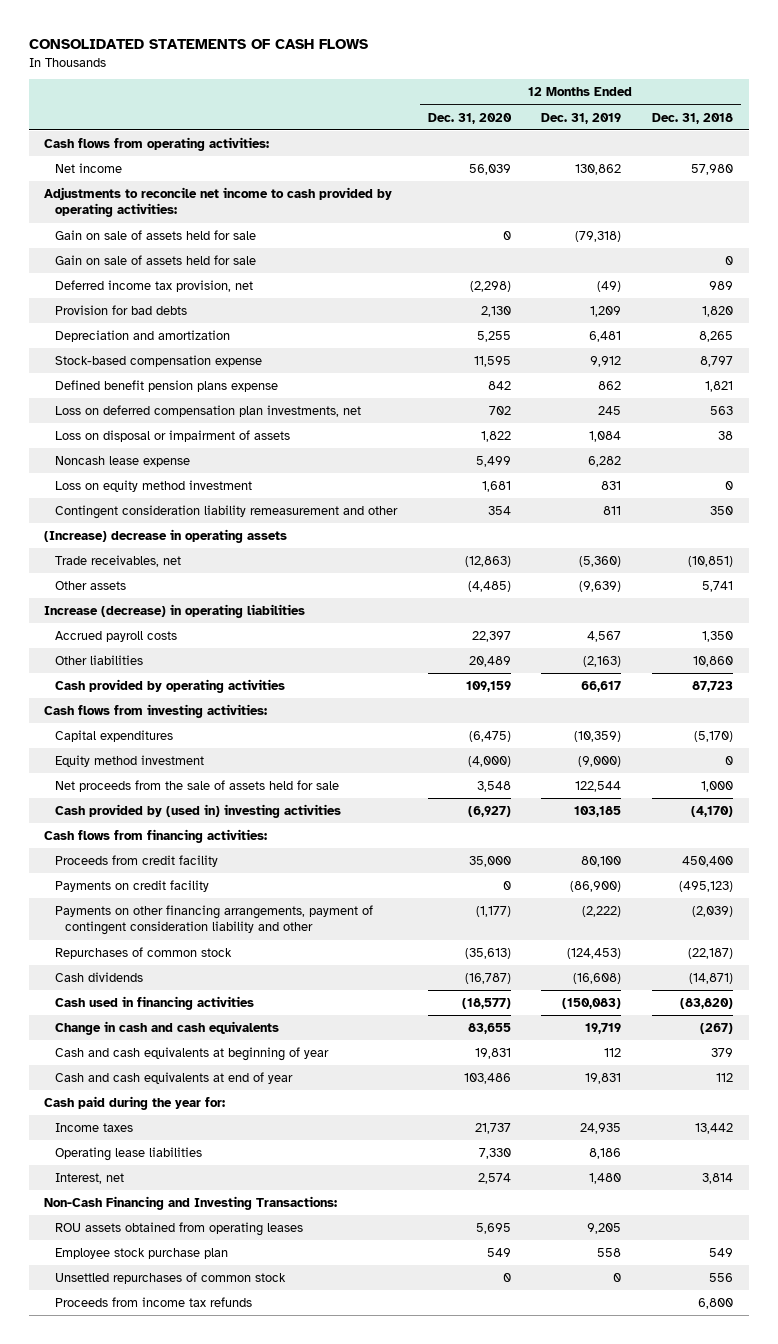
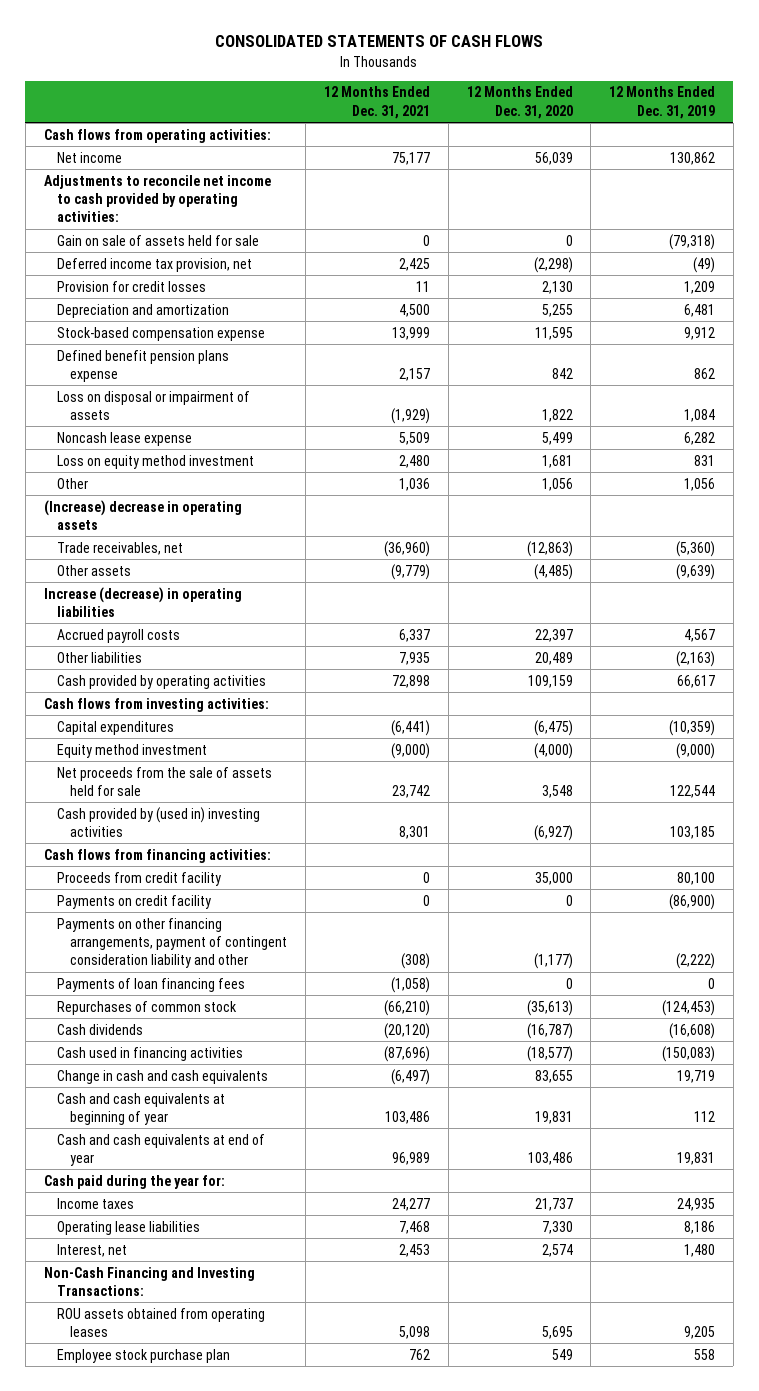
[652,112,734,124] Dec. 31, 2018 -> none
none -> [323,86,430,119] 12 Months Ended Dec. 31, 2021
[54,255,256,266] Gain on sale of assets held for sale -> none
[54,305,187,316] Provision for bad debts -> [56,280,206,292] Provision for credit losses
[54,405,361,418] Loss on deferred compensation plan investments, net -> none
[54,505,398,520] Contingent consideration liability remeasurement and other -> none
none -> [56,477,88,489] Other
none -> [56,977,245,992] Payments of loan financing fees
[54,1272,286,1285] Unsettled repurchases of common stock -> none
[54,1297,252,1308] Proceeds from income tax refunds -> none

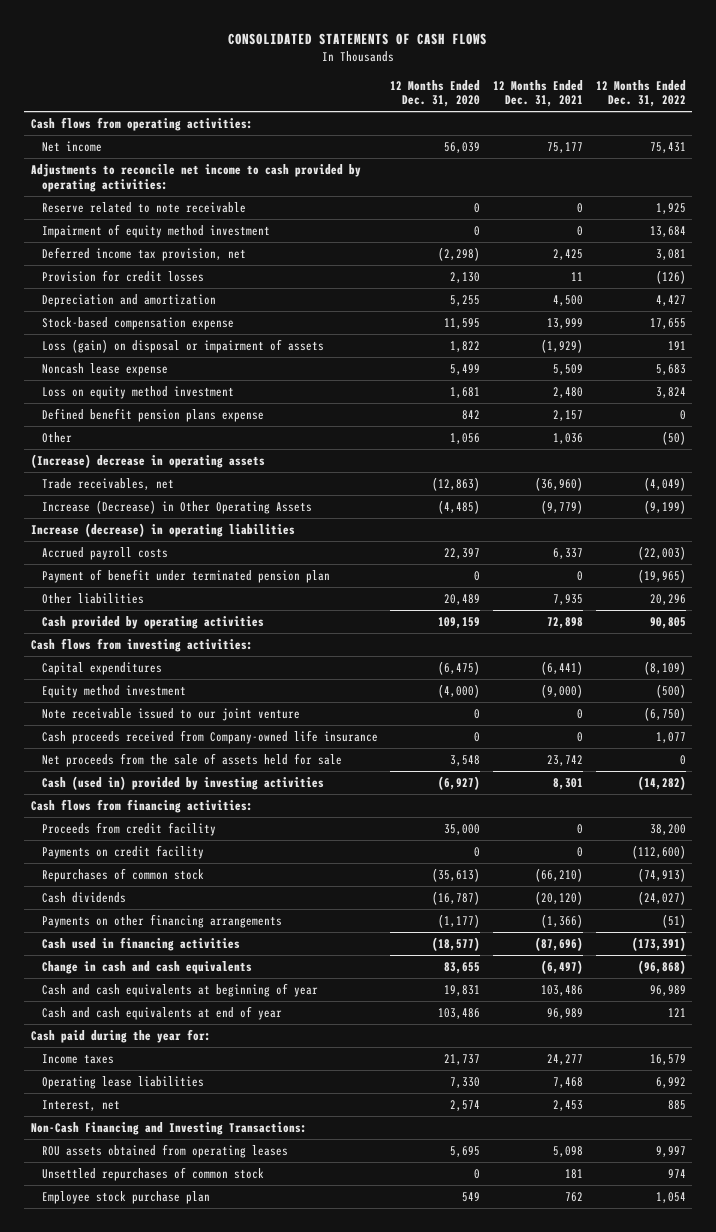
[609,86,716,119] 12 Months Ended Dec. 31, 2019 -> none
none -> [595,79,686,108] 12 Months Ended Dec. 31, 2022
[56,234,259,246] Gain on sale of assets held for sale -> none
none -> [41,201,246,213] Reserve related to note receivable
none -> [41,223,270,238] Impairment of equity method investment
[56,390,250,420] Loss on disposal or impairment of assets -> [41,338,324,353] Loss (gain) on disposal or impairment of assets
[56,349,229,382] Defined benefit pension plans expense -> [41,407,264,422] Defined benefit pension plans expense
[56,564,131,576] Other assets -> [41,499,312,514] Increase (Decrease) in Other Operating Assets
none -> [41,568,330,583] Payment of benefit under terminated pension plan
none -> [41,707,300,721] Note receivable issued to our joint venture
none -> [41,729,378,744] Cash proceeds received from Company-owned life insurance
[56,806,260,837] Cash provided by (used in) investing activities -> [41,775,324,790] Cash (used in) provided by investing activities
[56,917,288,969] Payments on other financing arrangements, payment of contingent consideration liability and other -> none
[56,977,245,992] Payments of loan financing fees -> none
none -> [41,913,282,928] Payments on other financing arrangements
none -> [41,1166,264,1181] Unsettled repurchases of common stock

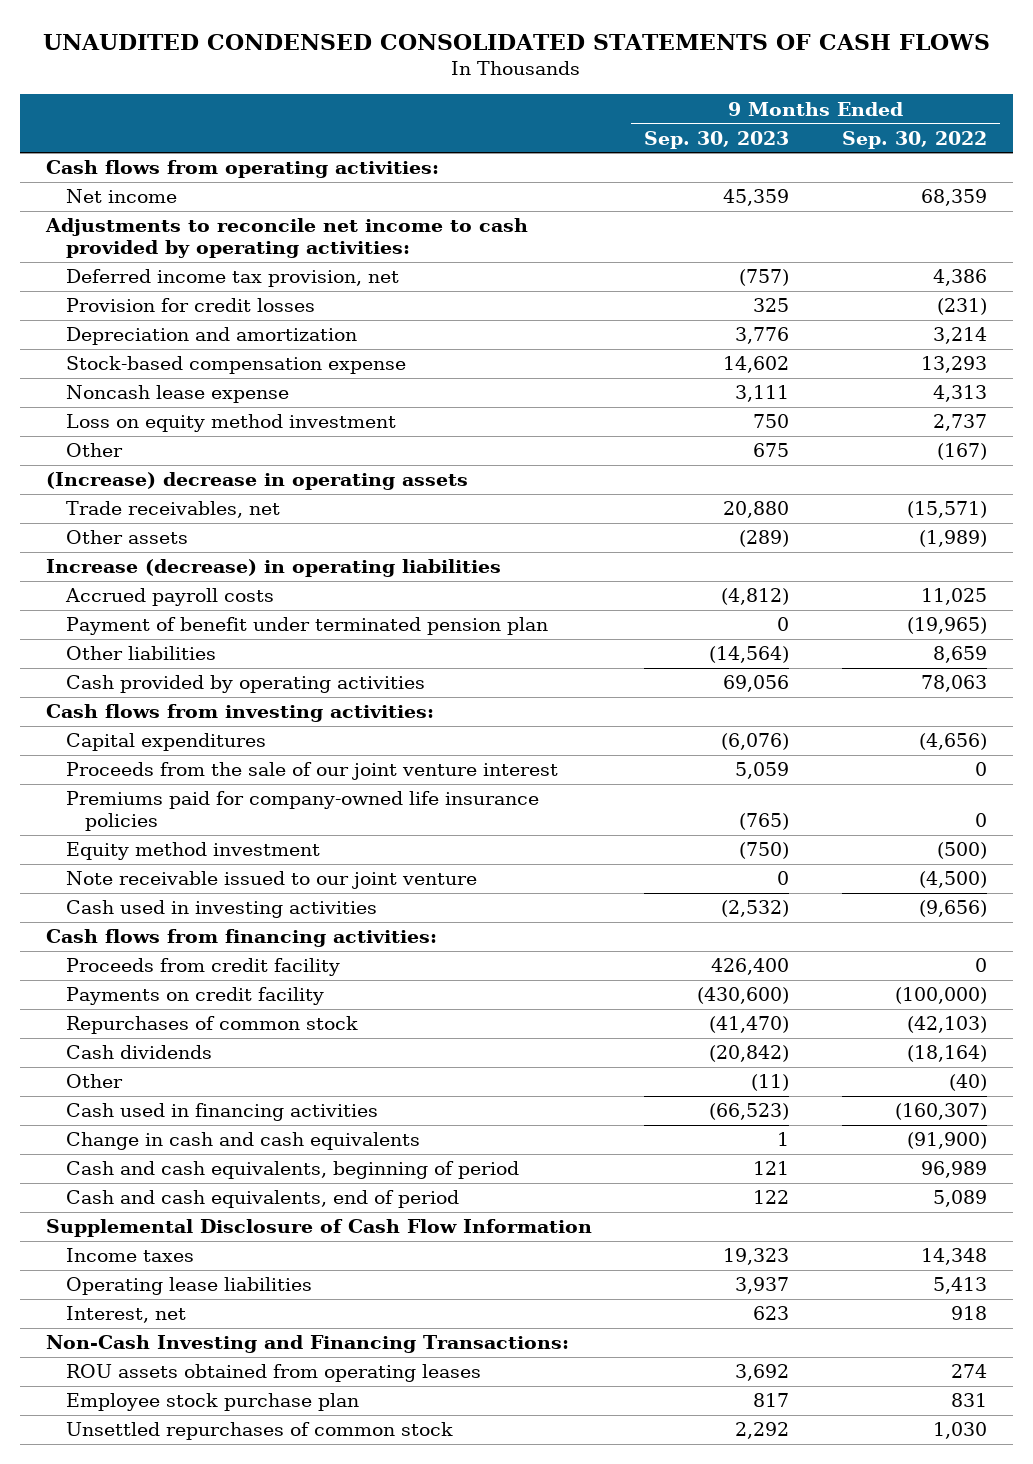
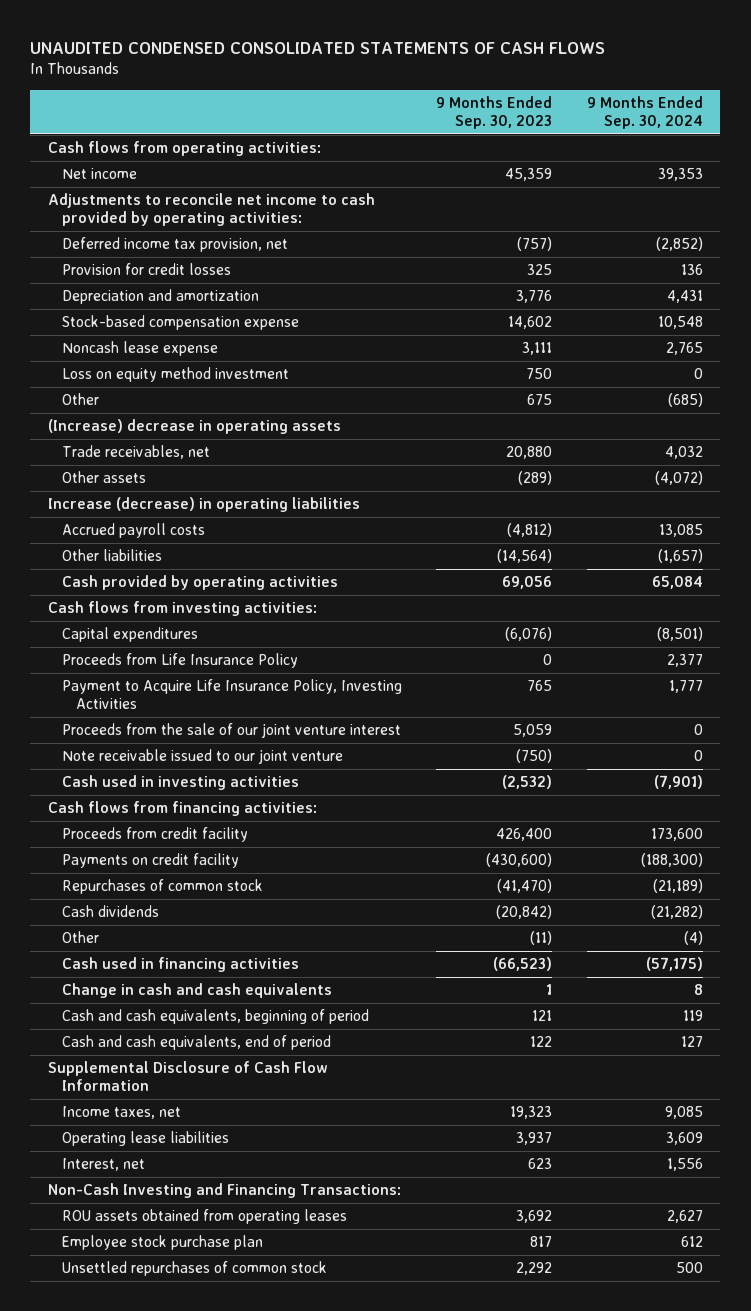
[841,130,987,149] Sep. 30, 2022 -> none
none -> [587,95,704,129] 9 Months Ended Sep. 30, 2024
[65,617,548,636] Payment of benefit under terminated pension plan -> none
none -> [61,653,298,669] Proceeds from Life Insurance Policy
none -> [61,679,402,710] Payment to Acquire Life Insurance Policy, Investing Activities
[65,791,539,832] Premiums paid for company-owned life insurance policies -> none
[65,842,320,861] Equity method investment -> none
[777,871,790,886] 0 -> [516,749,553,764] (750)
[65,1248,194,1263] Income taxes -> [61,1106,181,1120] Income taxes, net

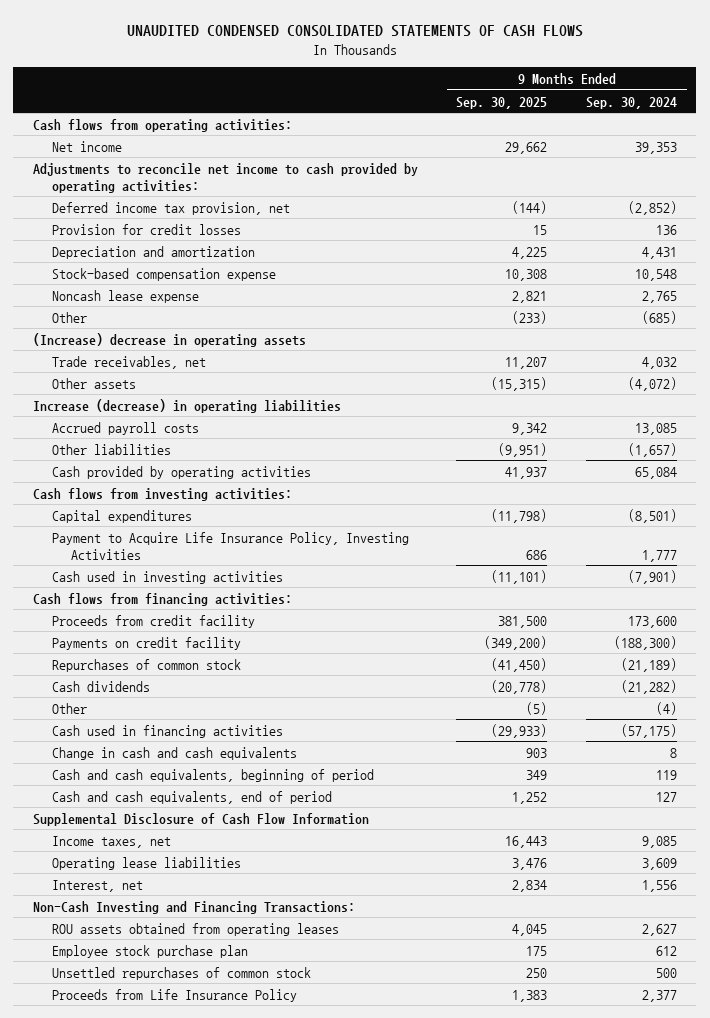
[436,95,553,129] 9 Months Ended Sep. 30, 2023 -> none
none -> [456,96,548,109] Sep. 30, 2025
[61,367,289,383] Loss on equity method investment -> none
[61,723,401,739] Proceeds from the sale of our joint venture interest -> none
[61,749,343,765] Note receivable issued to our joint venture -> none
[61,653,298,669] Proceeds from Life Insurance Policy -> [51,988,297,1002] Proceeds from Life Insurance Policy

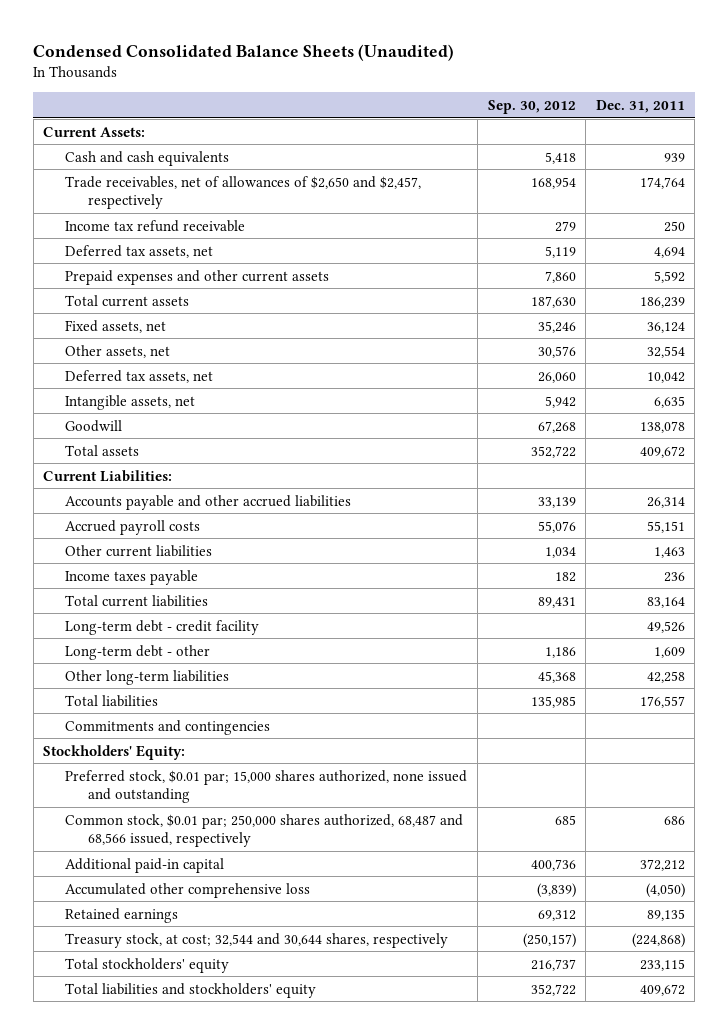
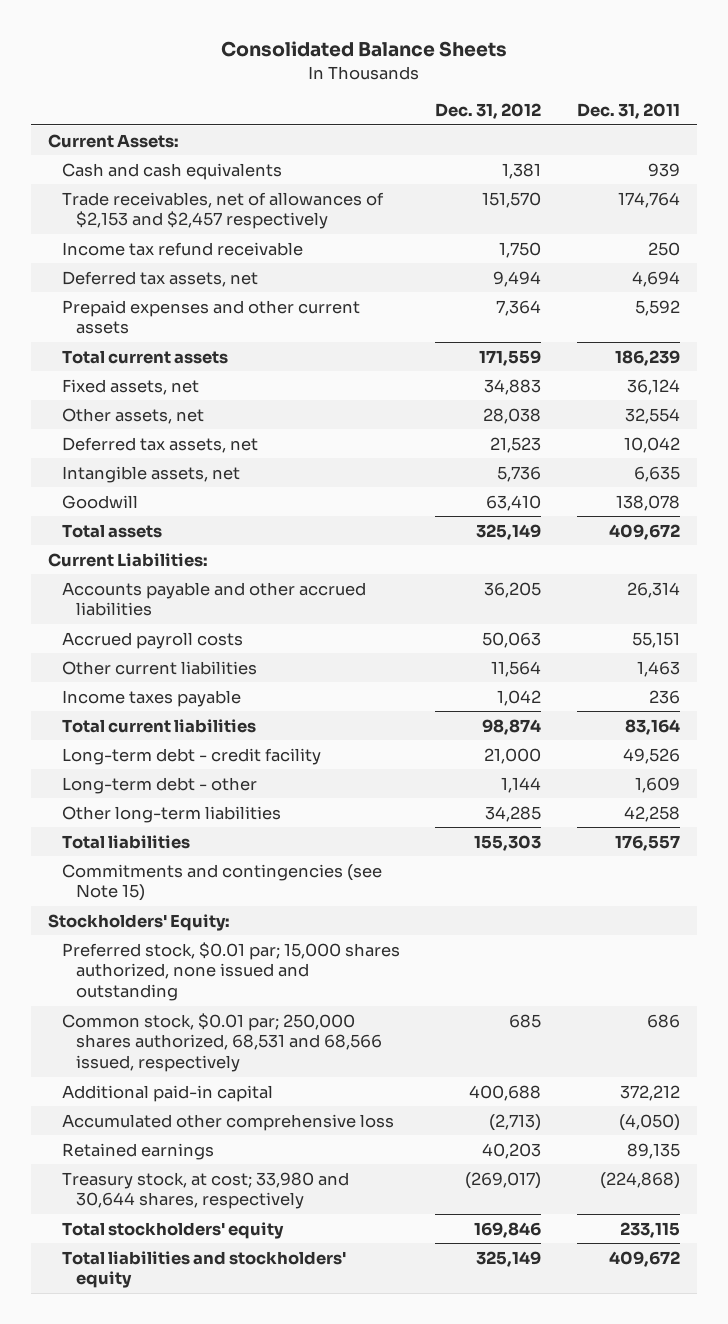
[33,43,455,61] Condensed Consolidated Balance Sheets (Unaudited) -> [220,41,507,58] Consolidated Balance Sheets
[487,99,576,114] Sep. 30, 2012 -> none
none -> [435,103,542,120] Dec. 31, 2012
[65,175,422,209] Trade receivables, net of allowances of $2,650 and $2,457, respectively -> [62,191,385,230] Trade receivables, net of allowances of $2,153 and $2,457 respectively
[65,719,271,735] Commitments and contingencies -> [62,863,383,902] Commitments and contingencies (see Note 15)
[65,813,464,847] Common stock, $0.01 par; 250,000 shares authorized, 68,487 and 68,566 issued, respectively -> [62,1012,382,1072] Common stock, $0.01 par; 250,000 shares authorized, 68,531 and 68,566 issued, respectively
[65,932,449,948] Treasury stock, at cost; 32,544 and 30,644 shares, respectively -> [62,1171,350,1210] Treasury stock, at cost; 33,980 and 30,644 shares, respectively

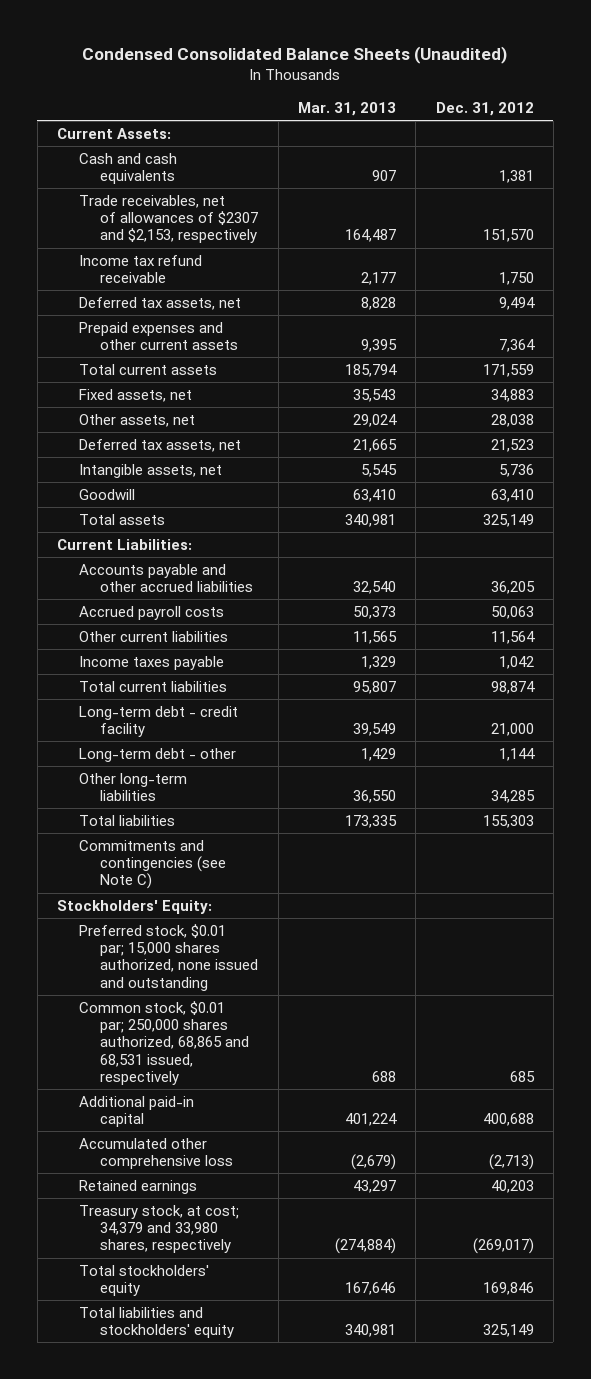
[220,41,507,58] Consolidated Balance Sheets -> [82,46,508,65] Condensed Consolidated Balance Sheets (Unaudited)
[576,103,680,120] Dec. 31, 2011 -> none
none -> [297,101,396,116] Mar. 31, 2013
[62,191,385,230] Trade receivables, net of allowances of $2,153 and $2,457 respectively -> [78,194,259,244] Trade receivables, net of allowances of $2307 and $2,153, respectively
[62,863,383,902] Commitments and contingencies (see Note 15) -> [78,839,227,890] Commitments and contingencies (see Note C)
[62,1012,382,1072] Common stock, $0.01 par; 250,000 shares authorized, 68,531 and 68,566 issued, respectively -> [78,1000,250,1085] Common stock, $0.01 par; 250,000 shares authorized, 68,865 and 68,531 issued, respectively
[62,1171,350,1210] Treasury stock, at cost; 33,980 and 30,644 shares, respectively -> [78,1204,239,1254] Treasury stock, at cost; 34,379 and 33,980 shares, respectively

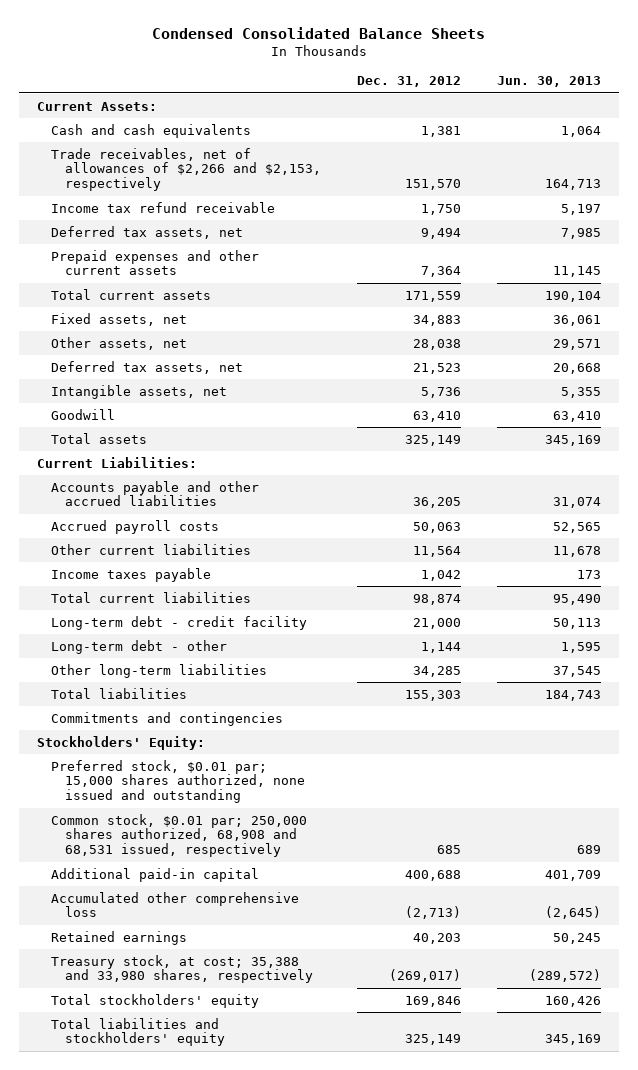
[82,46,508,65] Condensed Consolidated Balance Sheets (Unaudited) -> [152,26,486,39] Condensed Consolidated Balance Sheets
[297,101,396,116] Mar. 31, 2013 -> none
none -> [497,76,602,88] Jun. 30, 2013
[78,194,259,244] Trade receivables, net of allowances of $2307 and $2,153, respectively -> [50,147,321,192] Trade receivables, net of allowances of $2,266 and $2,153, respectively
[78,839,227,890] Commitments and contingencies (see Note C) -> [50,711,283,726] Commitments and contingencies
[78,1000,250,1085] Common stock, $0.01 par; 250,000 shares authorized, 68,865 and 68,531 issued, respectively -> [50,813,307,858] Common stock, $0.01 par; 250,000 shares authorized, 68,908 and 68,531 issued, respectively
[78,1204,239,1254] Treasury stock, at cost; 34,379 and 33,980 shares, respectively -> [50,954,313,984] Treasury stock, at cost; 35,388 and 33,980 shares, respectively

